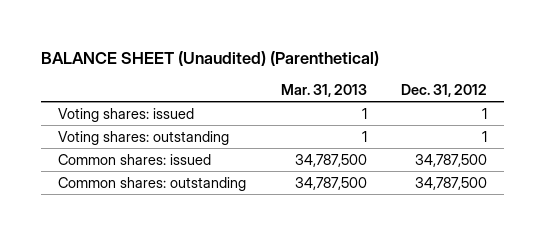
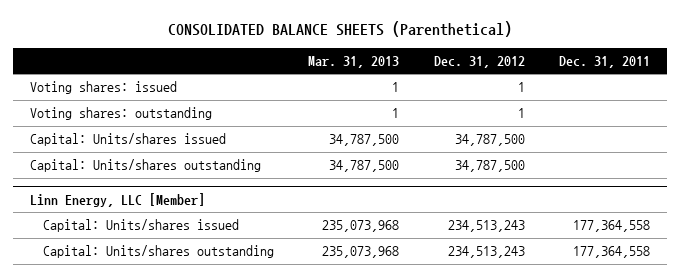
[41,50,380,66] BALANCE SHEET (Unaudited) (Parenthetical) -> [167,20,512,37] CONSOLIDATED BALANCE SHEETS (Parenthetical)
none -> [559,55,651,68] Dec. 31, 2011
[58,153,212,165] Common shares: issued -> [29,133,226,147] Capital: Units/shares issued
[58,176,247,191] Common shares: outstanding -> [29,159,261,173] Capital: Units/shares outstanding
none -> [29,192,205,207] Linn Energy, LLC [Member]
none -> [43,219,240,233] Capital: Units/shares issued
none -> [43,245,275,259] Capital: Units/shares outstanding

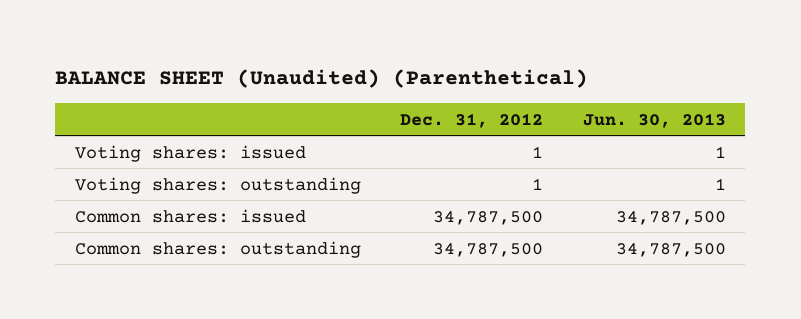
[167,20,512,37] CONSOLIDATED BALANCE SHEETS (Parenthetical) -> [55,69,589,89] BALANCE SHEET (Unaudited) (Parenthetical)
[308,55,400,68] Mar. 31, 2013 -> none
[559,55,651,68] Dec. 31, 2011 -> none
none -> [582,112,726,128] Jun. 30, 2013
[29,192,205,207] Linn Energy, LLC [Member] -> none
[43,219,240,233] Capital: Units/shares issued -> none
[43,245,275,259] Capital: Units/shares outstanding -> none
[29,133,226,147] Capital: Units/shares issued -> [75,208,307,223] Common shares: issued
[29,159,261,173] Capital: Units/shares outstanding -> [75,240,362,258] Common shares: outstanding

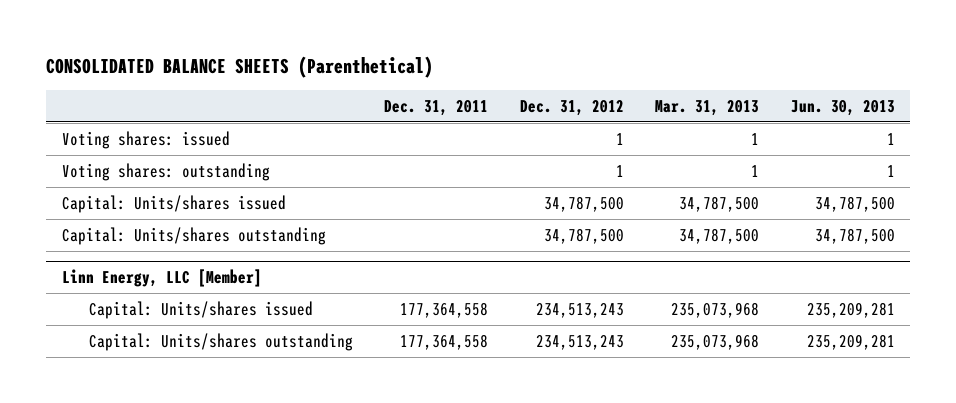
[55,69,589,89] BALANCE SHEET (Unaudited) (Parenthetical) -> [45,55,433,78] CONSOLIDATED BALANCE SHEETS (Parenthetical)
none -> [384,99,489,116] Dec. 31, 2011
none -> [655,99,760,116] Mar. 31, 2013
[75,208,307,223] Common shares: issued -> [61,194,286,213] Capital: Units/shares issued
[75,240,362,258] Common shares: outstanding -> [61,226,326,245] Capital: Units/shares outstanding
none -> [61,268,262,287] Linn Energy, LLC [Member]
none -> [88,300,313,319] Capital: Units/shares issued
none -> [88,332,353,351] Capital: Units/shares outstanding

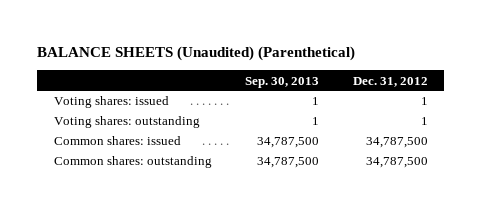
[45,55,433,78] CONSOLIDATED BALANCE SHEETS (Parenthetical) -> [37,46,356,62] BALANCE SHEETS (Unaudited) (Parenthetical)
[384,99,489,116] Dec. 31, 2011 -> none
[655,99,760,116] Mar. 31, 2013 -> none
[790,99,895,116] Jun. 30, 2013 -> none
none -> [245,76,320,88] Sep. 30, 2013
[61,268,262,287] Linn Energy, LLC [Member] -> none
[88,300,313,319] Capital: Units/shares issued -> none
[88,332,353,351] Capital: Units/shares outstanding -> none
[61,194,286,213] Capital: Units/shares issued -> [54,136,182,146] Common shares: issued
[61,226,326,245] Capital: Units/shares outstanding -> [54,156,213,169] Common shares: outstanding

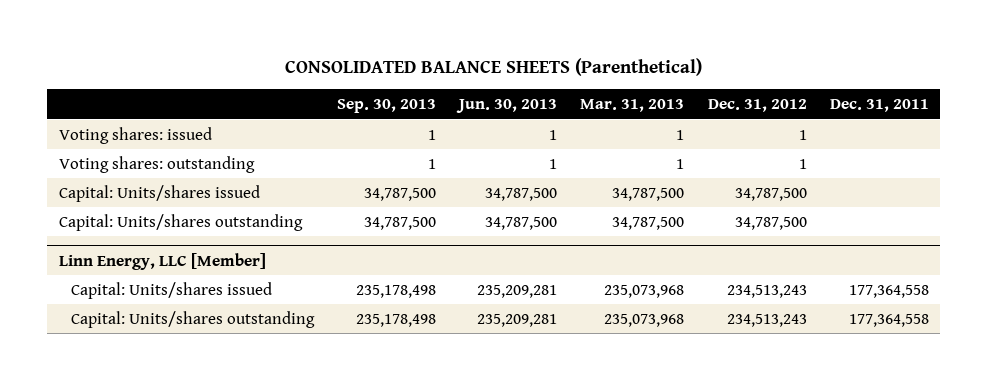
[37,46,356,62] BALANCE SHEETS (Unaudited) (Parenthetical) -> [284,57,702,76] CONSOLIDATED BALANCE SHEETS (Parenthetical)
none -> [456,99,558,114] Jun. 30, 2013
none -> [580,99,685,113] Mar. 31, 2013
none -> [829,99,929,113] Dec. 31, 2011
[54,136,182,146] Common shares: issued -> [58,184,260,202] Capital: Units/shares issued
[54,156,213,169] Common shares: outstanding -> [58,213,303,231] Capital: Units/shares outstanding
none -> [58,252,266,270] Linn Energy, LLC [Member]
none -> [70,281,272,299] Capital: Units/shares issued
none -> [70,310,315,328] Capital: Units/shares outstanding

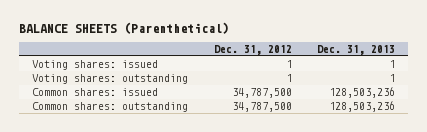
[284,57,702,76] CONSOLIDATED BALANCE SHEETS (Parenthetical) -> [18,22,229,35] BALANCE SHEETS (Parenthetical)
[336,99,436,114] Sep. 30, 2013 -> none
[456,99,558,114] Jun. 30, 2013 -> none
[580,99,685,113] Mar. 31, 2013 -> none
[829,99,929,113] Dec. 31, 2011 -> none
none -> [317,45,396,56] Dec. 31, 2013
[58,252,266,270] Linn Energy, LLC [Member] -> none
[70,281,272,299] Capital: Units/shares issued -> none
[70,310,315,328] Capital: Units/shares outstanding -> none
[58,184,260,202] Capital: Units/shares issued -> [31,88,158,97] Common shares: issued
[58,213,303,231] Capital: Units/shares outstanding -> [31,102,188,113] Common shares: outstanding

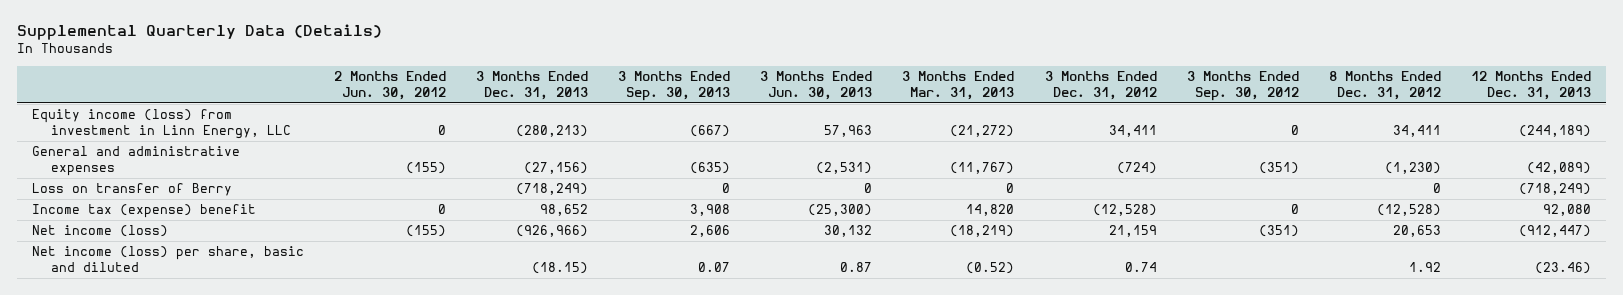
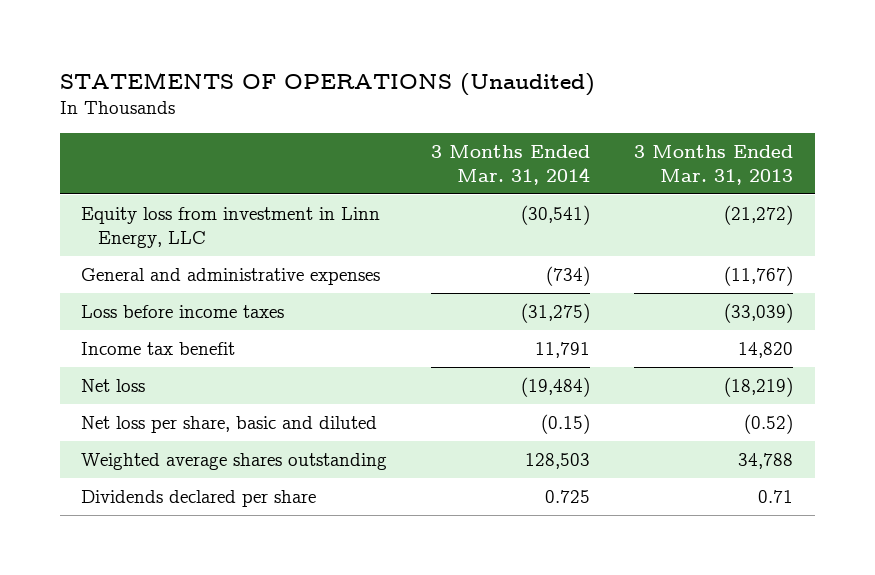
[16,24,382,41] Supplemental Quarterly Data (Details) -> [59,71,595,96] STATEMENTS OF OPERATIONS (Unaudited)
[334,71,447,100] 2 Months Ended Jun. 30, 2012 -> none
[476,71,589,100] 3 Months Ended Dec. 31, 2013 -> none
[618,71,731,101] 3 Months Ended Sep. 30, 2013 -> none
[760,71,873,100] 3 Months Ended Jun. 30, 2013 -> none
[1044,71,1157,100] 3 Months Ended Dec. 31, 2012 -> none
[1186,71,1299,101] 3 Months Ended Sep. 30, 2012 -> none
[1328,71,1441,100] 8 Months Ended Dec. 31, 2012 -> none
[1470,71,1591,100] 12 Months Ended Dec. 31, 2013 -> none
none -> [431,144,591,185] 3 Months Ended Mar. 31, 2014
[32,109,291,139] Equity income (loss) from investment in Linn Energy, LLC -> [81,207,381,249] Equity loss from investment in Linn Energy, LLC
[32,183,233,197] Loss on transfer of Berry -> none
none -> [81,305,285,319] Loss before income taxes
[32,204,257,219] Income tax (expense) benefit -> [81,342,236,356] Income tax benefit
[32,225,169,238] Net income (loss) -> [81,379,146,393] Net loss
[32,246,305,272] Net income (loss) per share, basic and diluted -> [81,416,378,434] Net loss per share, basic and diluted
none -> [81,453,388,471] Weighted average shares outstanding
none -> [81,490,317,508] Dividends declared per share

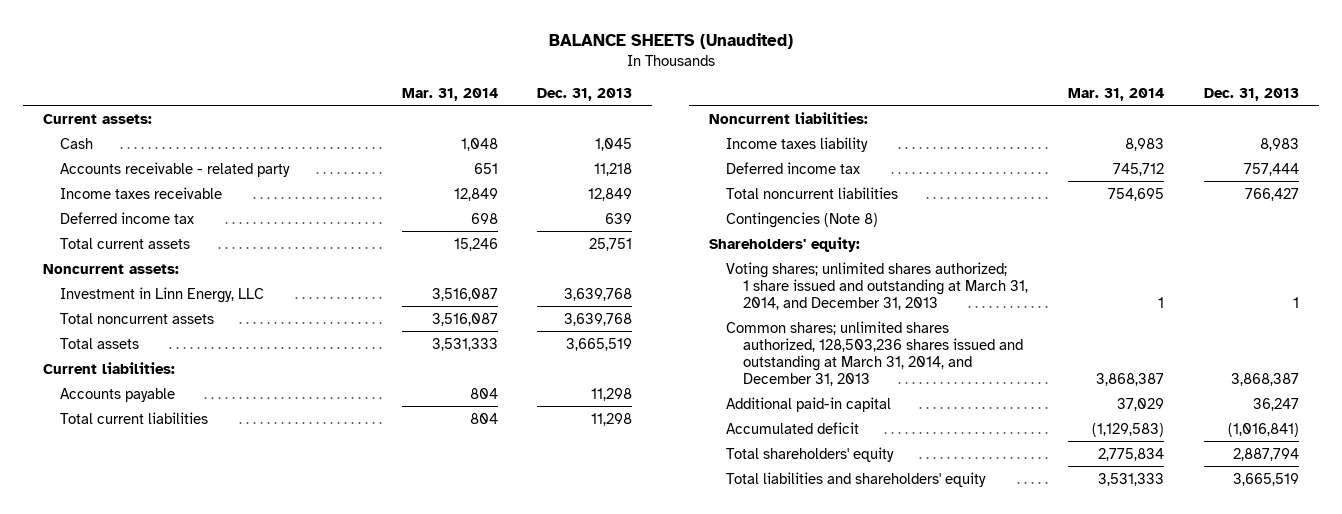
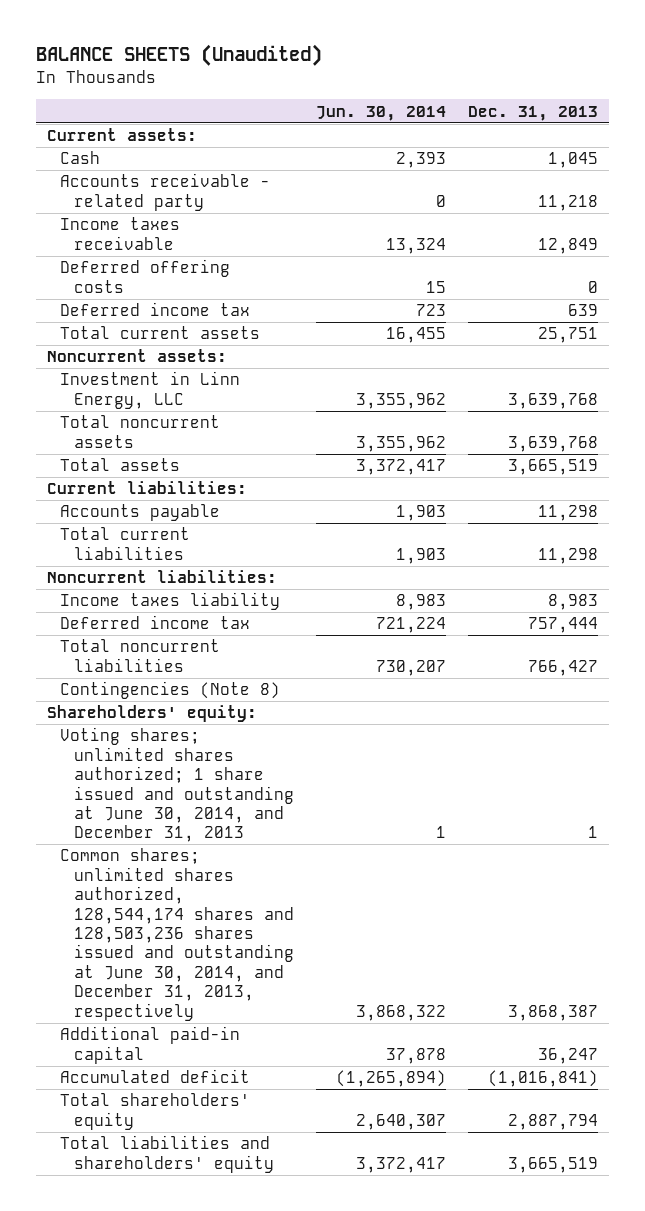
[401,87,498,101] Mar. 31, 2014 -> none
none -> [315,105,446,121] Jun. 30, 2014
none -> [60,259,231,293] Deferred offering costs
[725,261,1028,310] Voting shares; unlimited shares authorized; 1 share issued and outstanding at March 31, 2014, and December 31, 2013 -> [60,727,294,843] Voting shares; unlimited shares authorized; 1 share issued and outstanding at June 30, 2014, and December 31, 2013
[725,320,1023,386] Common shares; unlimited shares authorized, 128,503,236 shares issued and outstanding at March 31, 2014, and December 31, 2013 -> [60,848,294,1021] Common shares; unlimited shares authorized, 128,544,174 shares and 128,503,236 shares issued and outstanding at June 30, 2014, and December 31, 2013, respectively

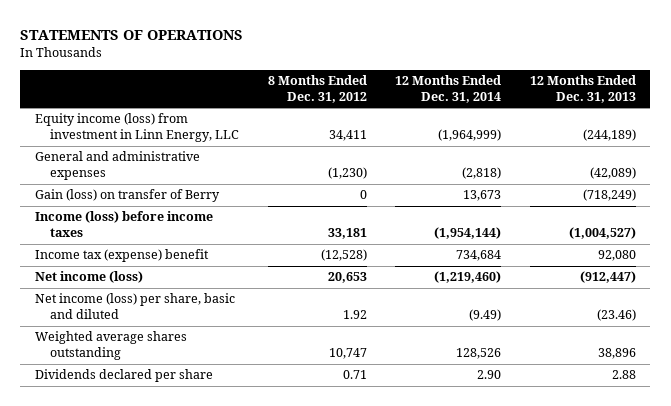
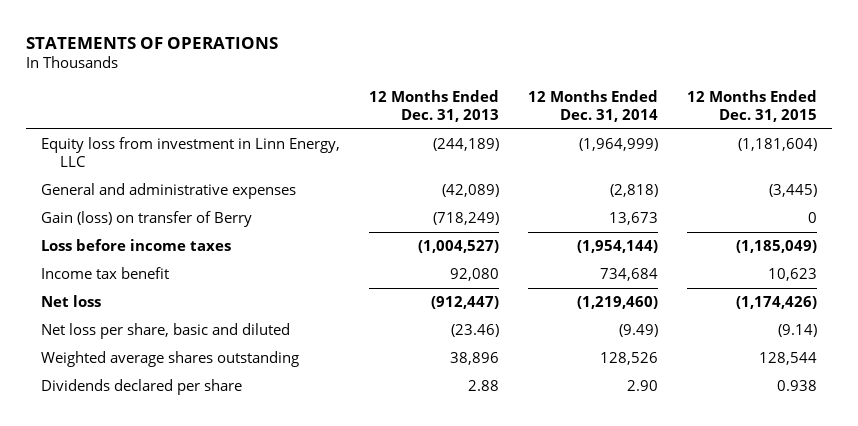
[267,75,367,103] 8 Months Ended Dec. 31, 2012 -> none
none -> [687,90,818,122] 12 Months Ended Dec. 31, 2015
[34,113,240,143] Equity income (loss) from investment in Linn Energy, LLC -> [40,137,340,167] Equity loss from investment in Linn Energy, LLC
[34,211,213,238] Income (loss) before income taxes -> [40,239,231,252] Loss before income taxes
[34,249,209,263] Income tax (expense) benefit -> [40,267,169,280] Income tax benefit
[34,271,143,284] Net income (loss) -> [40,295,101,308] Net loss
[34,293,235,320] Net income (loss) per share, basic and diluted -> [40,323,290,340] Net loss per share, basic and diluted

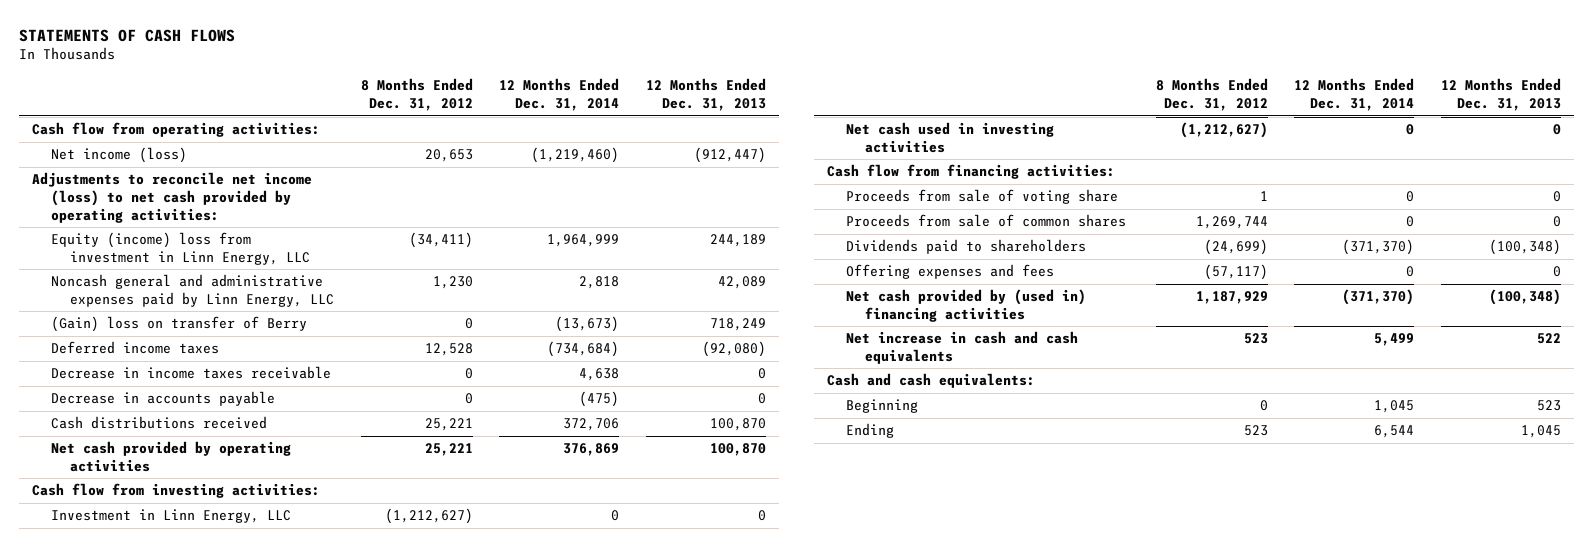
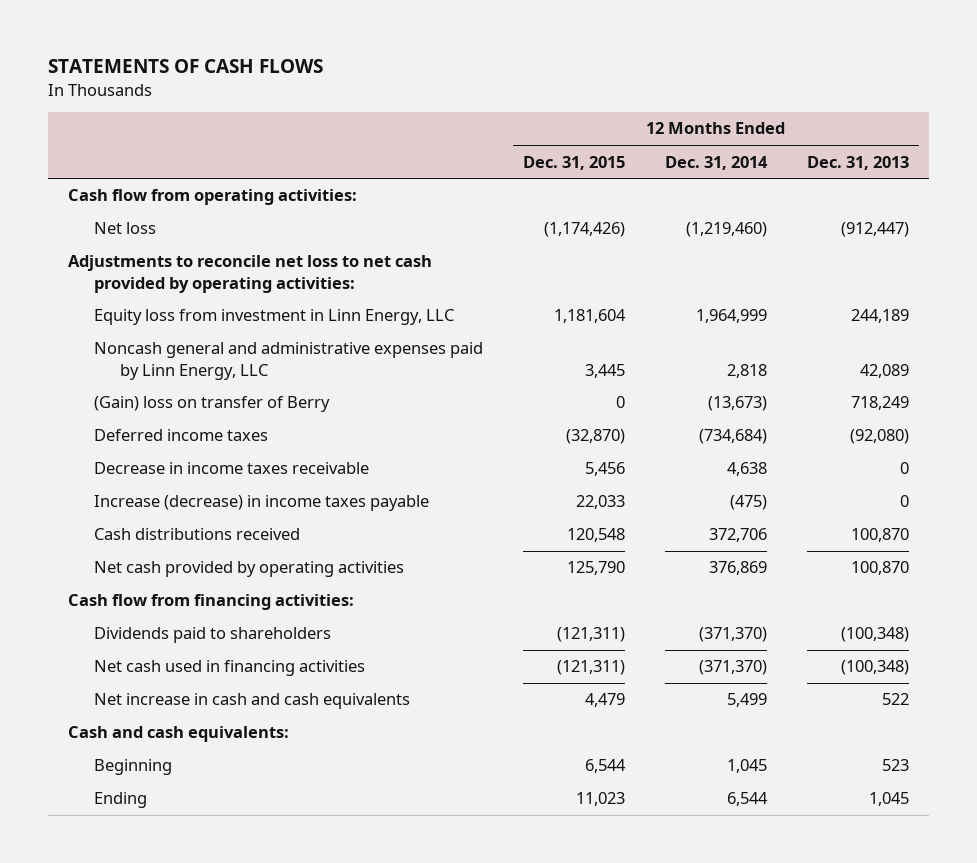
[360,78,473,112] 8 Months Ended Dec. 31, 2012 -> none
none -> [522,155,625,170] Dec. 31, 2015
[51,147,188,164] Net income (loss) -> [93,222,156,235] Net loss
[32,172,313,223] Adjustments to reconcile net income (loss) to net cash provided by operating activities: -> [67,255,432,293] Adjustments to reconcile net loss to net cash provided by operating activities:
[51,232,311,265] Equity (income) loss from investment in Linn Energy, LLC -> [93,309,454,326] Equity loss from investment in Linn Energy, LLC
[51,391,276,407] Decrease in accounts payable -> [93,495,429,512] Increase (decrease) in income taxes payable
[32,483,321,499] Cash flow from investing activities: -> none
[51,509,292,524] Investment in Linn Energy, LLC -> none
[846,122,1055,153] Net cash used in investing activities -> none
[846,189,1119,205] Proceeds from sale of voting share -> none
[846,214,1127,228] Proceeds from sale of common shares -> none
[846,264,1055,280] Offering expenses and fees -> none
[846,289,1087,322] Net cash provided by (used in) financing activities -> [93,660,365,677] Net cash used in financing activities

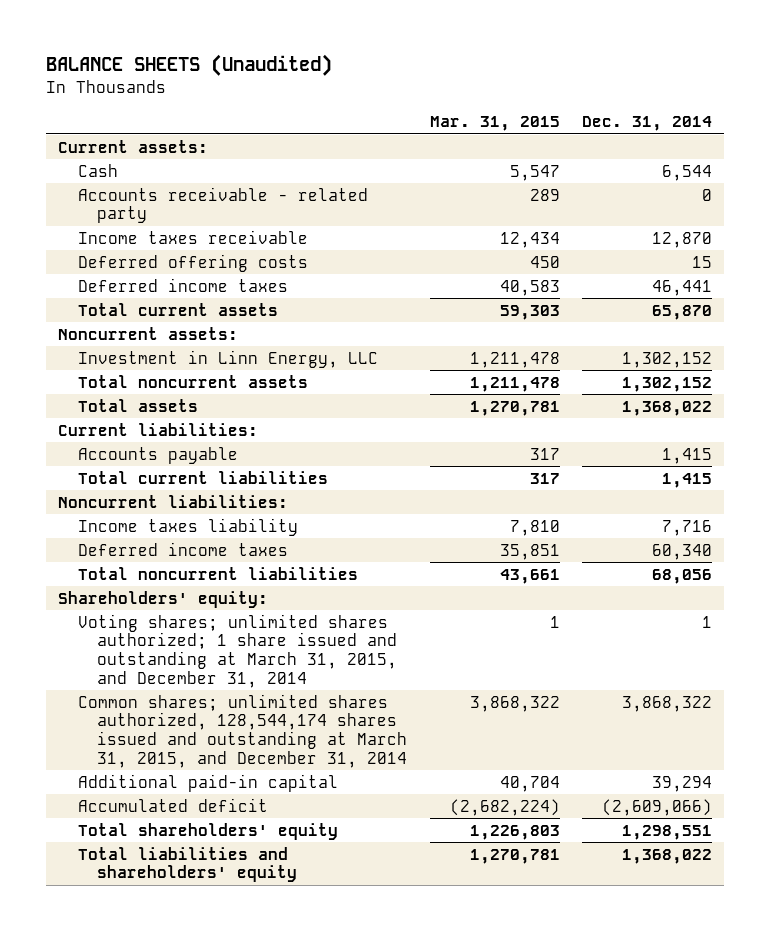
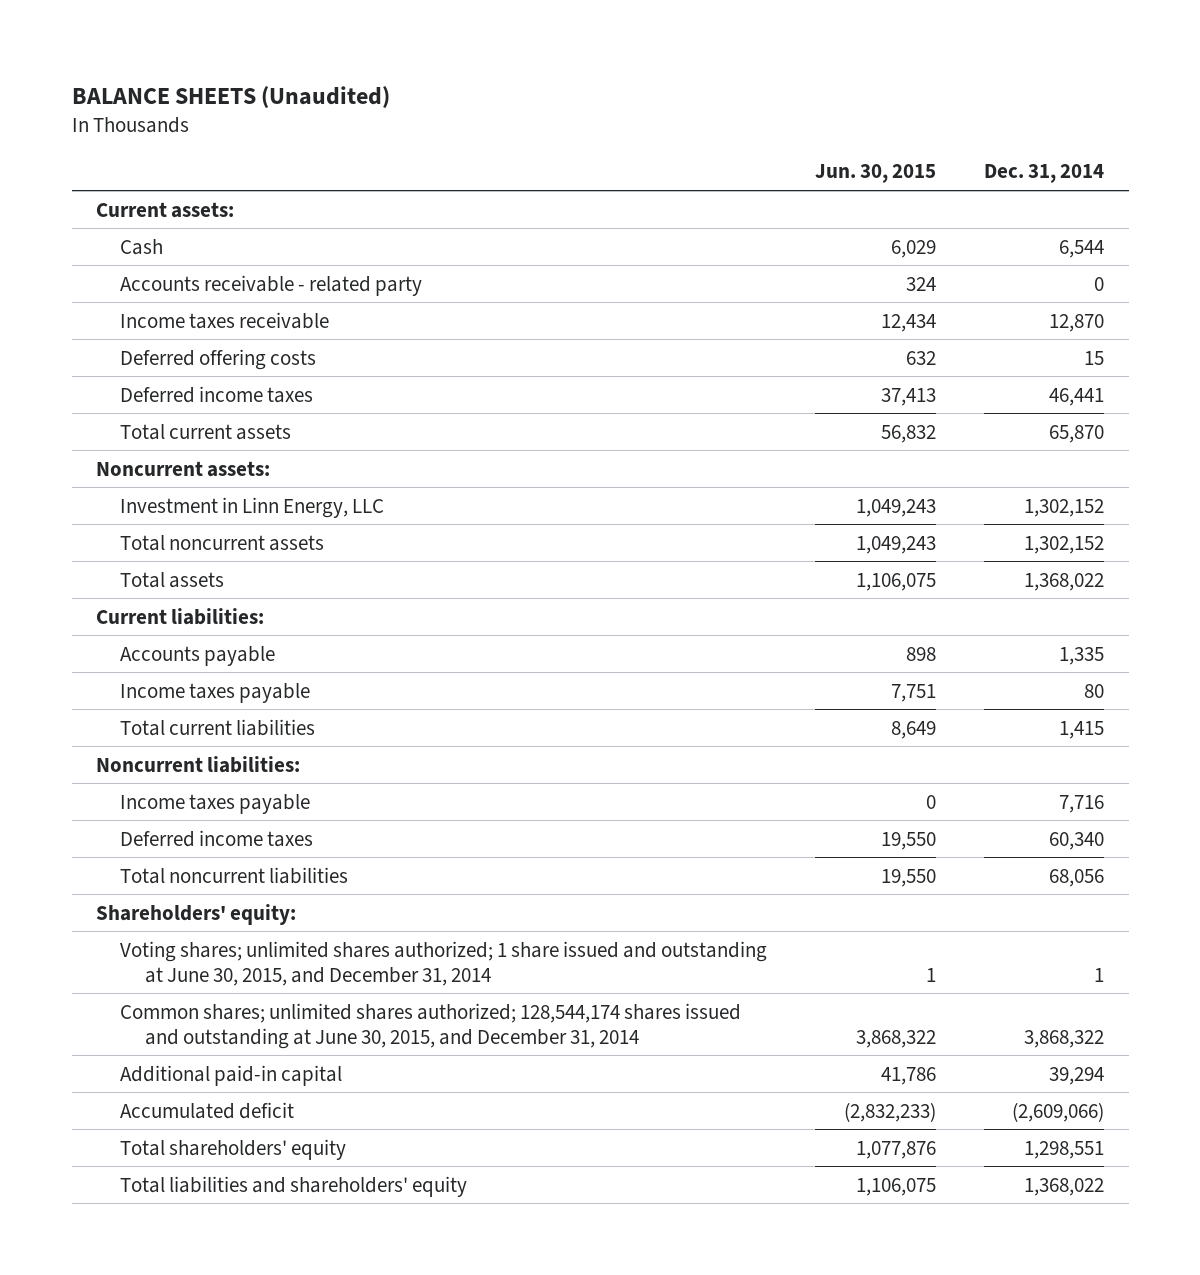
[429,115,560,131] Mar. 31, 2015 -> none
none -> [815,164,937,184] Jun. 30, 2015
[662,447,713,464] 1,415 -> [1059,646,1105,665] 1,335
none -> [120,682,311,703] Income taxes payable
[77,517,298,536] Income taxes liability -> [120,793,311,814] Income taxes payable
[77,613,398,688] Voting shares; unlimited shares authorized; 1 share issued and outstanding at March 31, 2015, and December 31, 2014 -> [120,940,768,986] Voting shares; unlimited shares authorized; 1 share issued and outstanding at June 30, 2015, and December 31, 2014
[77,693,408,768] Common shares; unlimited shares authorized, 128,544,174 shares issued and outstanding at March 31, 2015, and December 31, 2014 -> [120,1002,742,1049] Common shares; unlimited shares authorized; 128,544,174 shares issued and outstanding at June 30, 2015, and December 31, 2014

